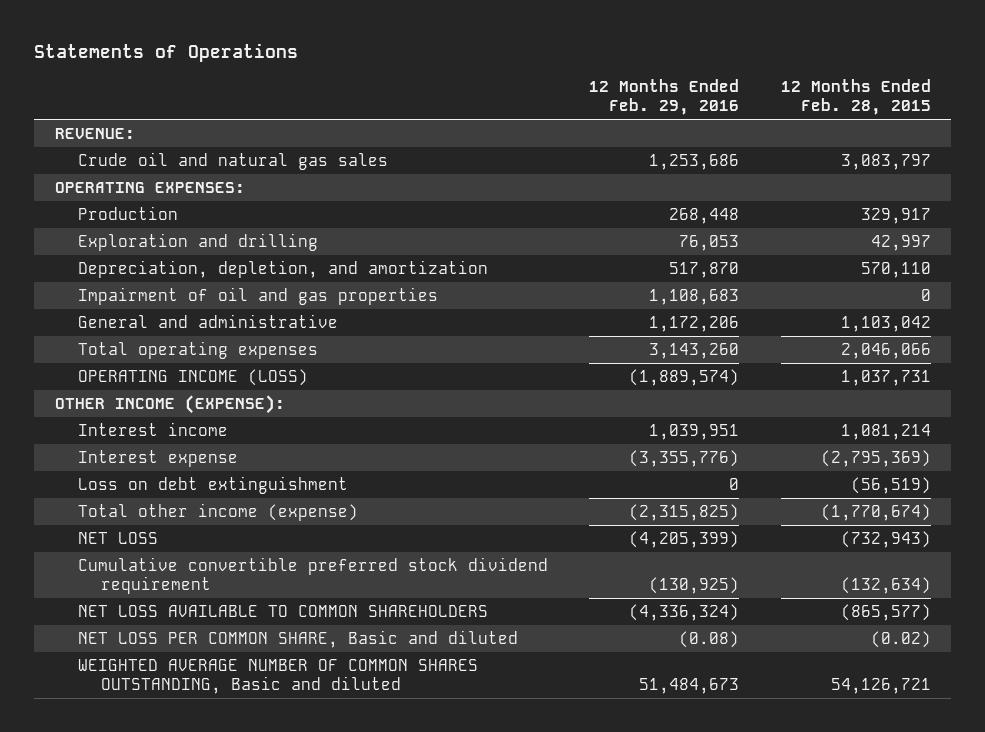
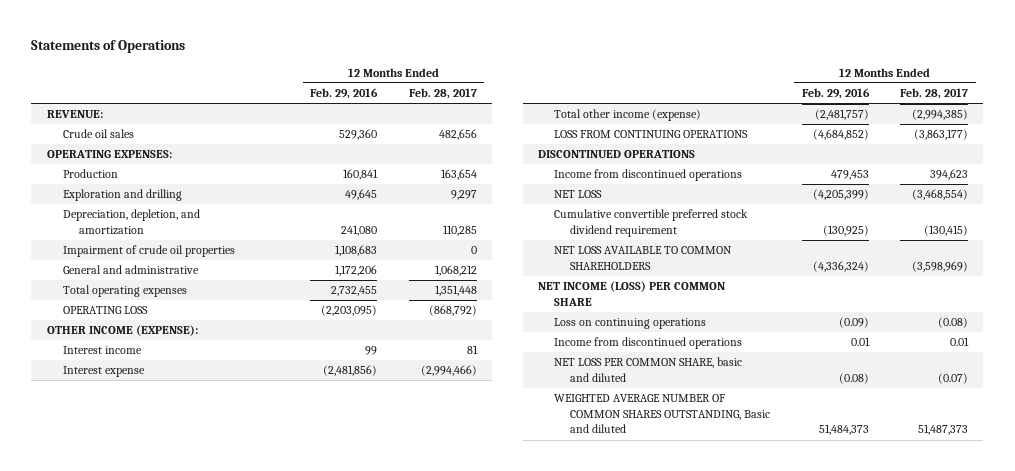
[780,79,931,116] 12 Months Ended Feb. 28, 2015 -> none
none -> [408,88,477,100] Feb. 28, 2017
[78,151,389,170] Crude oil and natural gas sales -> [63,129,135,139] Crude oil sales
[649,153,740,170] 1,253,686 -> [339,129,378,141] 529,360
[669,207,740,224] 268,448 -> [343,169,379,181] 160,841
[679,234,740,251] 76,053 -> [345,189,378,201] 49,645
[669,261,740,278] 517,870 -> [341,224,378,236] 241,080
[78,286,439,305] Impairment of oil and gas properties -> [63,245,236,258] Impairment of crude oil properties
[649,342,740,359] 3,143,260 -> [331,286,378,297] 2,732,455
[78,368,309,386] OPERATING INCOME (LOSS) -> [63,306,149,315] OPERATING LOSS
[629,368,740,386] (1,889,574) -> [321,305,378,317] (2,203,095)
[78,475,349,494] Loss on debt extinguishment -> none
[649,423,740,440] 1,039,951 -> [365,346,378,356] 99
[629,449,740,467] (3,355,776) -> [323,365,378,377] (2,481,856)
[629,503,740,521] (2,315,825) -> [814,109,869,121] (2,481,757)
none -> [554,130,749,139] LOSS FROM CONTINUING OPERATIONS
none -> [538,150,696,159] DISCONTINUED OPERATIONS
none -> [554,169,743,182] Income from discontinued operations
none -> [538,281,726,306] NET INCOME (LOSS) PER COMMON SHARE
none -> [554,318,707,330] Loss on continuing operations
none -> [554,337,743,350] Income from discontinued operations
[78,629,519,648] NET LOSS PER COMMON SHARE, Basic and diluted -> [554,357,743,382] NET LOSS PER COMMON SHARE, basic and diluted
[639,677,740,694] 51,484,673 -> [818,424,869,436] 51,484,373

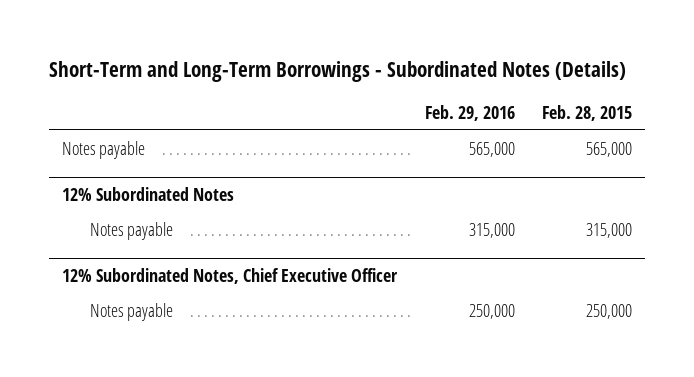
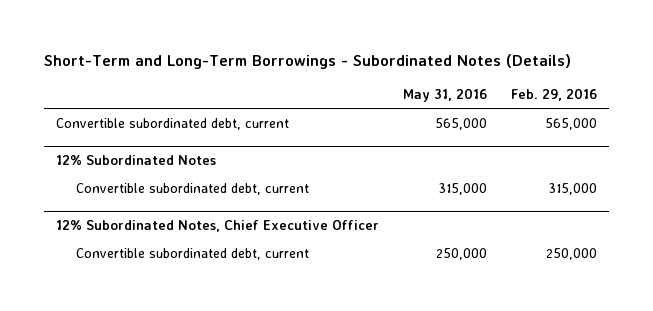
[541,104,632,121] Feb. 28, 2015 -> none
none -> [402,88,487,103] May 31, 2016
[62,140,146,159] Notes payable -> [56,117,290,130] Convertible subordinated debt, current
[90,221,174,240] Notes payable -> [75,182,309,195] Convertible subordinated debt, current
[90,302,174,321] Notes payable -> [75,247,309,260] Convertible subordinated debt, current

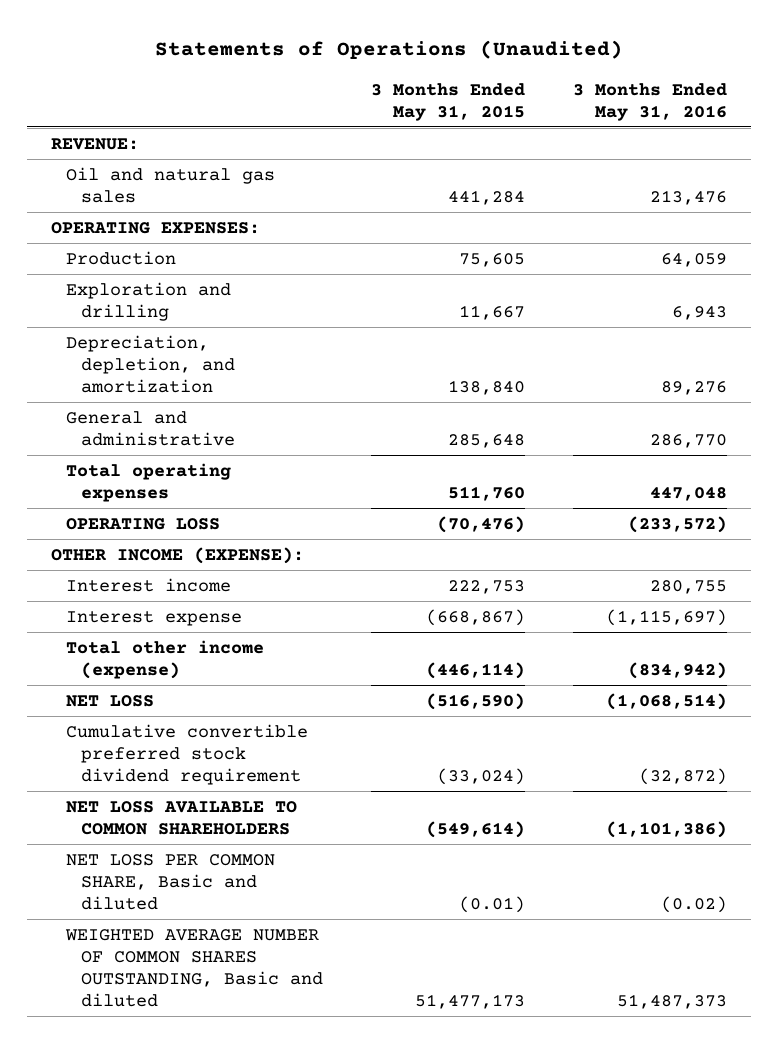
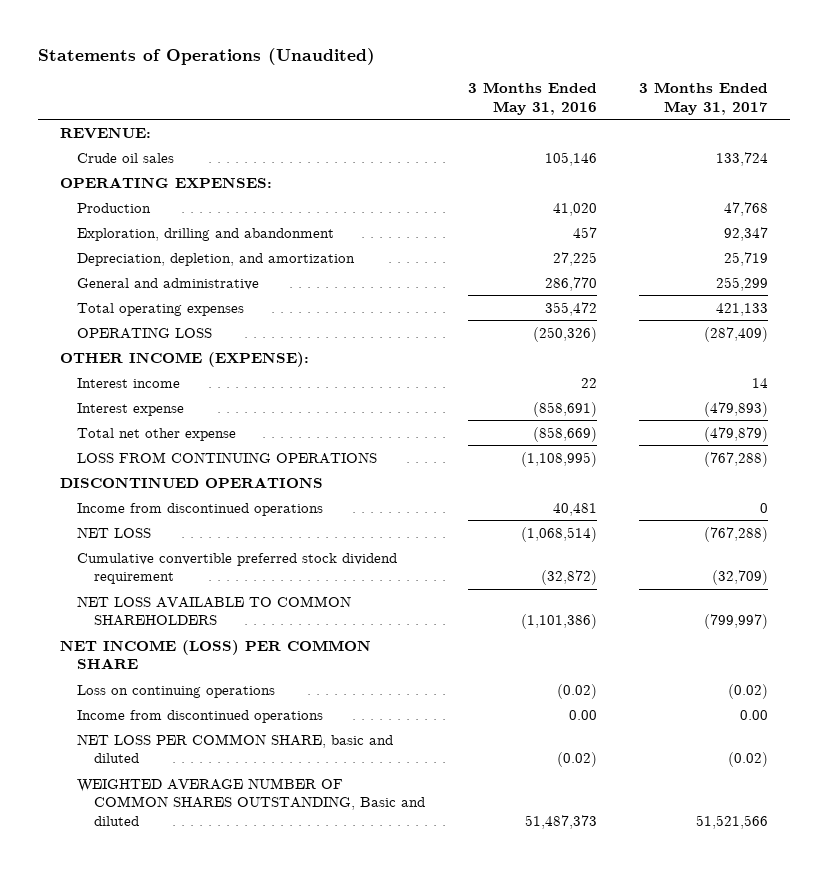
[371,82,526,121] 3 Months Ended May 31, 2015 -> none
none -> [639,82,769,115] 3 Months Ended May 31, 2017
[66,166,276,203] Oil and natural gas sales -> [76,152,174,163] Crude oil sales
[650,189,728,205] 213,476 -> [544,151,597,166] 105,146
[661,252,728,267] 64,059 -> [552,202,597,216] 41,020
[66,281,232,321] Exploration and drilling -> [76,227,334,241] Exploration, drilling and abandonment
[672,305,728,320] 6,943 -> [572,226,597,238] 457
[661,381,728,396] 89,276 -> [552,251,597,266] 27,225
[650,486,728,501] 447,048 -> [544,301,597,316] 355,472
[628,515,728,533] (233,572) -> [532,326,597,342] (250,326)
[650,579,728,594] 280,755 -> [580,377,597,388] 22
[606,608,728,626] (1,115,697) -> [532,401,597,417] (858,691)
[66,639,265,679] Total other income (expense) -> [76,427,236,441] Total net other expense
[628,661,728,679] (834,942) -> [532,426,597,442] (858,669)
none -> [76,451,377,464] LOSS FROM CONTINUING OPERATIONS
none -> [59,476,323,488] DISCONTINUED OPERATIONS
none -> [76,502,323,516] Income from discontinued operations
none -> [59,639,371,670] NET INCOME (LOSS) PER COMMON SHARE
none -> [76,684,275,698] Loss on continuing operations
none -> [76,709,323,723] Income from discontinued operations
[66,853,276,911] NET LOSS PER COMMON SHARE, Basic and diluted -> [76,733,393,764] NET LOSS PER COMMON SHARE, basic and diluted

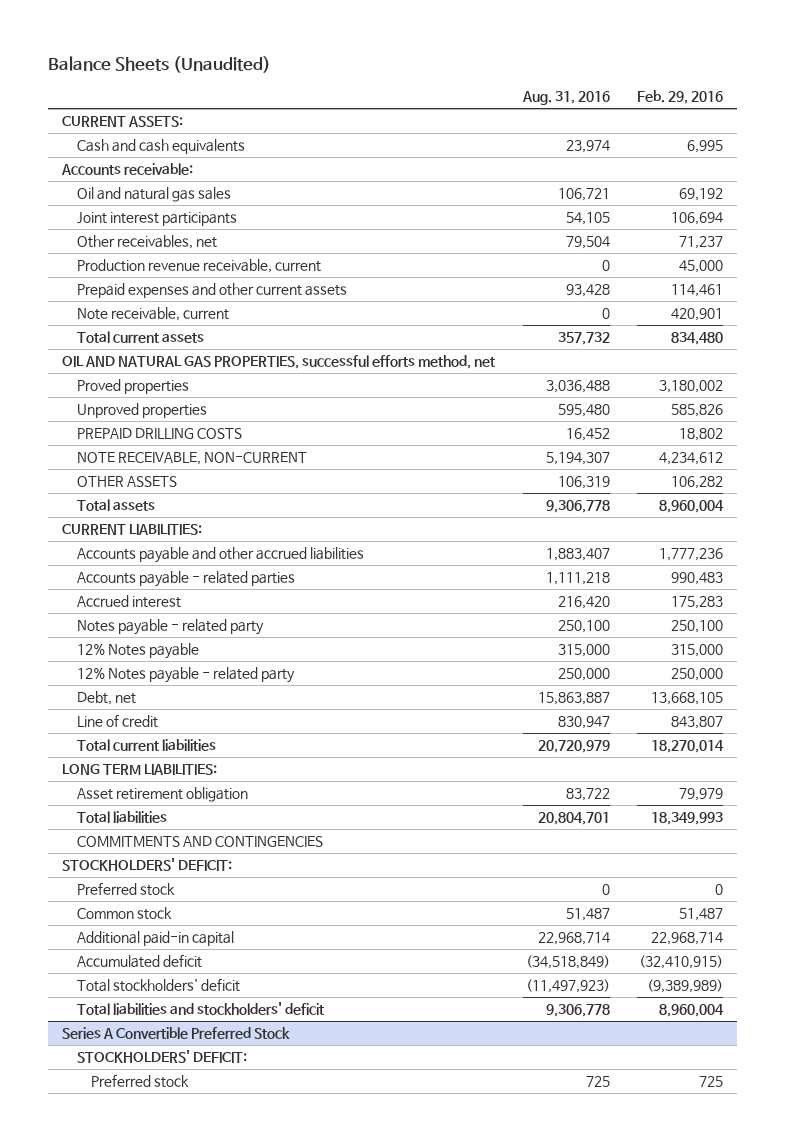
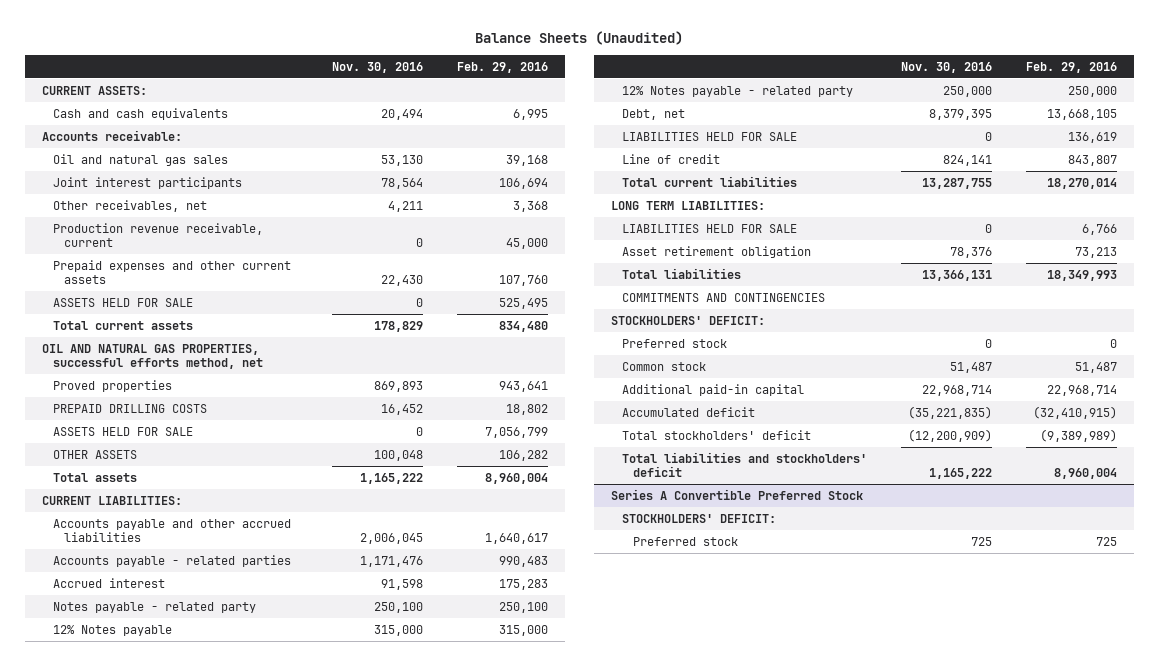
[521,91,610,106] Aug. 31, 2016 -> none
none -> [331,61,423,73] Nov. 30, 2016
[679,187,724,201] 69,192 -> [505,154,548,166] 39,168
[679,235,724,249] 71,237 -> [512,200,548,212] 3,368
[76,306,229,321] Note receivable, current -> none
[671,283,724,297] 114,461 -> [498,274,548,286] 107,760
none -> [52,297,193,307] ASSETS HELD FOR SALE
[76,402,207,418] Unproved properties -> none
[659,379,724,393] 3,180,002 -> [498,380,548,392] 943,641
[76,451,307,465] NOTE RECEIVABLE, NON-CURRENT -> none
none -> [52,426,193,436] ASSETS HELD FOR SALE
[659,547,724,561] 1,777,236 -> [484,532,548,544] 1,640,617
none -> [621,131,797,141] LIABILITIES HELD FOR SALE
none -> [621,223,797,233] LIABILITIES HELD FOR SALE
[679,787,724,801] 79,979 -> [1074,246,1117,258] 73,213

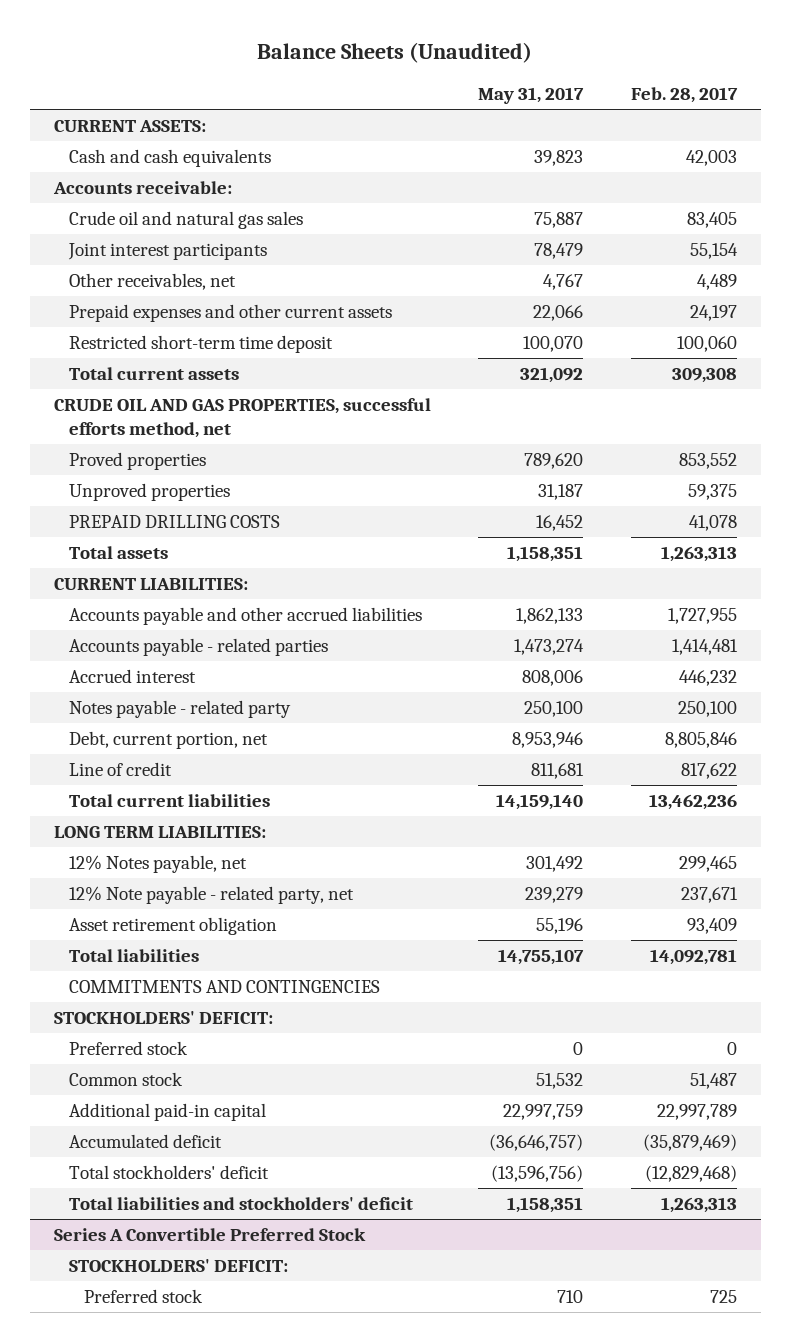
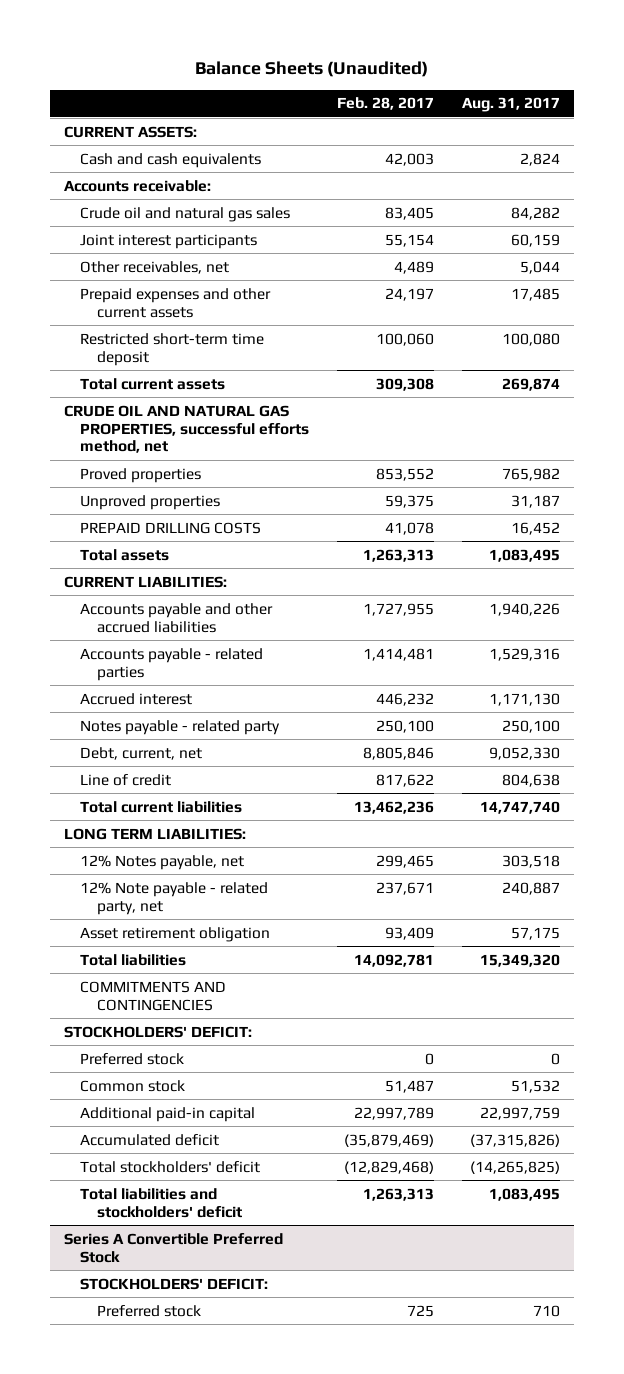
[478,87,585,105] May 31, 2017 -> none
none -> [461,97,560,113] Aug. 31, 2017
[53,398,431,438] CRUDE OIL AND GAS PROPERTIES, successful efforts method, net -> [63,404,310,454] CRUDE OIL AND NATURAL GAS PROPERTIES, successful efforts method, net
[68,731,268,750] Debt, current portion, net -> [80,746,203,760] Debt, current, net

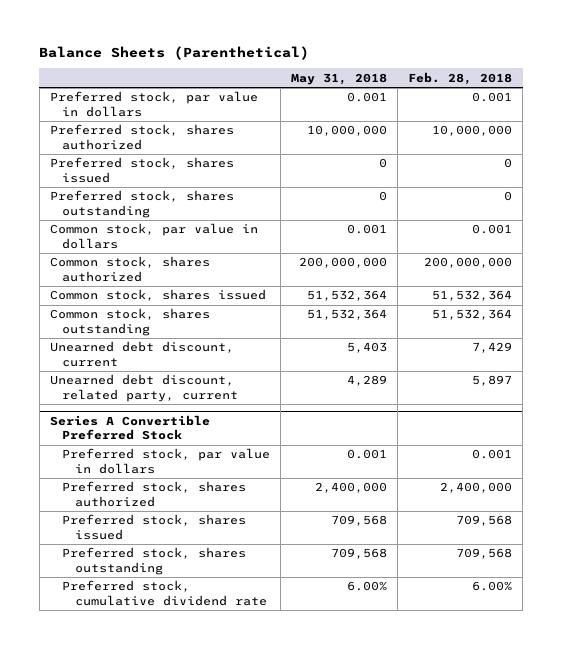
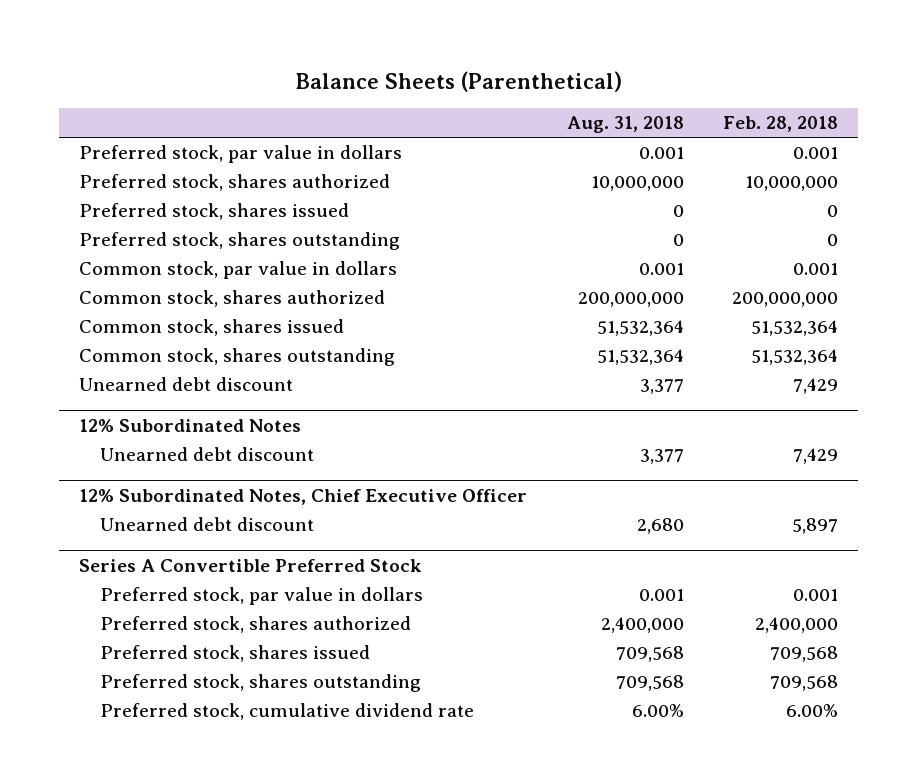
[291,72,388,85] May 31, 2018 -> none
none -> [566,116,684,134] Aug. 31, 2018
[49,341,234,367] Unearned debt discount, current -> [78,377,293,392] Unearned debt discount
none -> [78,419,301,433] 12% Subordinated Notes
none -> [99,447,314,462] Unearned debt discount
none -> [78,489,527,506] 12% Subordinated Notes, Chief Executive Officer
[49,374,239,402] Unearned debt discount, related party, current -> [99,517,314,532] Unearned debt discount

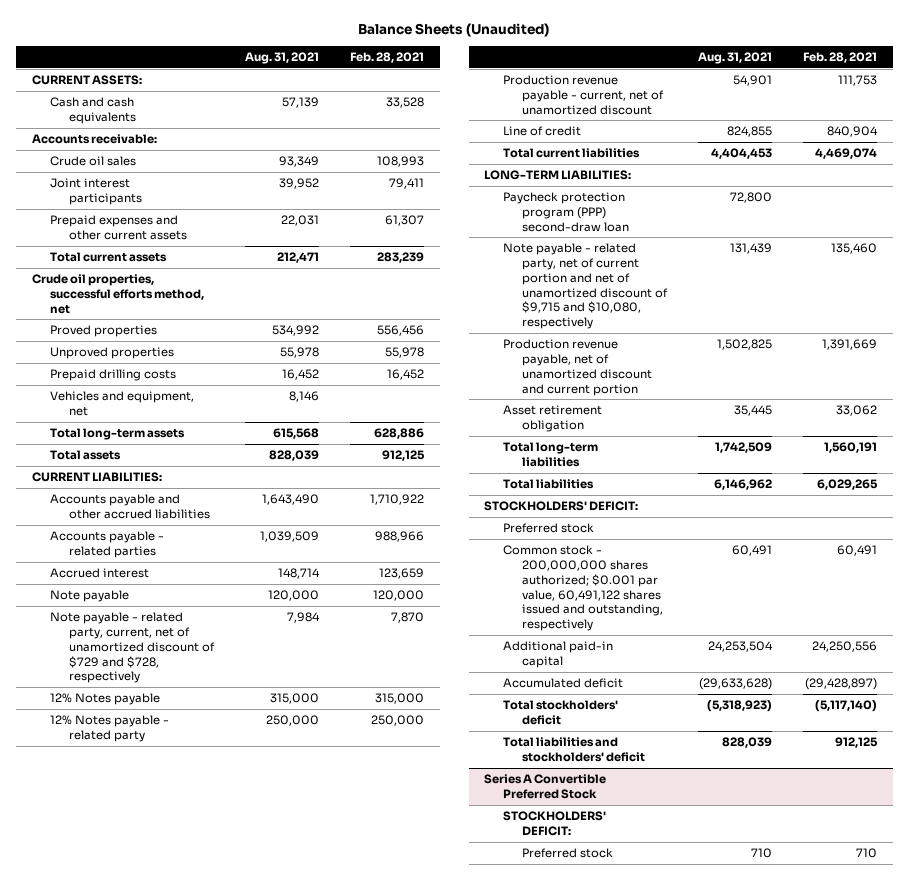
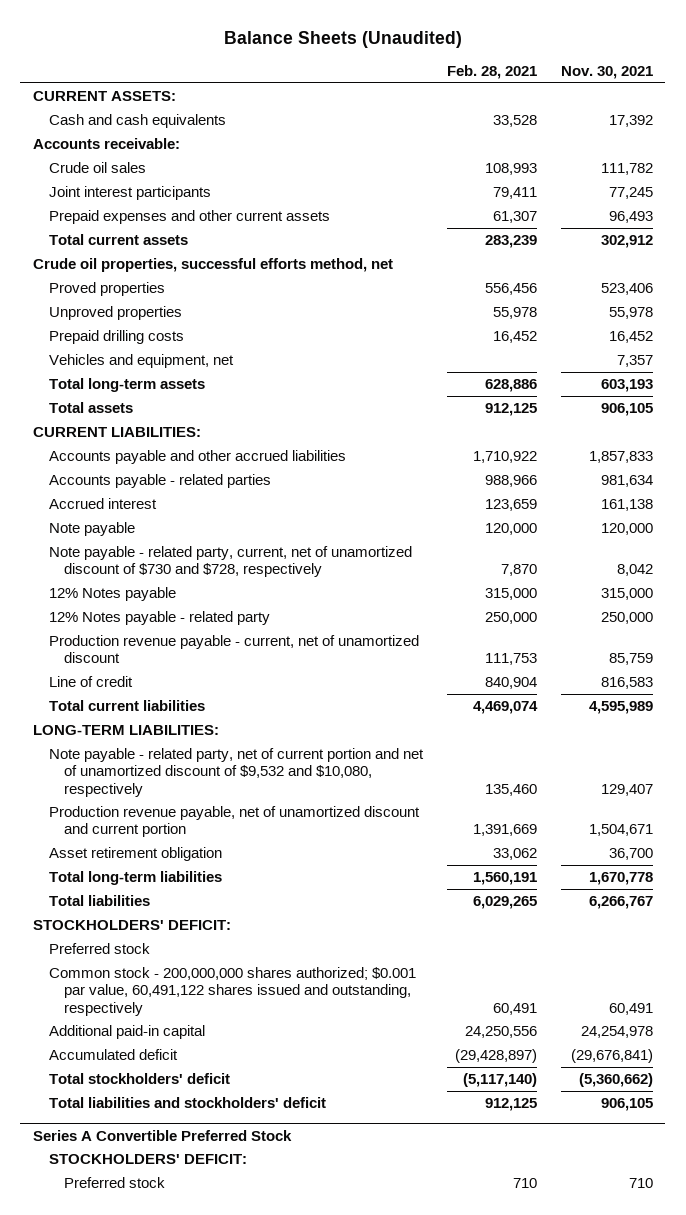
[244,52,319,65] Aug. 31, 2021 -> none
none -> [561,65,654,79] Nov. 30, 2021
[50,612,215,684] Note payable - related party, current, net of unamortized discount of $729 and $728, respectively -> [48,545,412,578] Note payable - related party, current, net of unamortized discount of $730 and $728, respectively
[503,192,629,232] Paycheck protection program (PPP) second-draw loan -> none
[503,243,668,330] Note payable - related party, net of current portion and net of unamortized discount of $9,715 and $10,080, respectively -> [48,747,424,797] Note payable - related party, net of current portion and net of unamortized discount of $9,532 and $10,080, respectively

